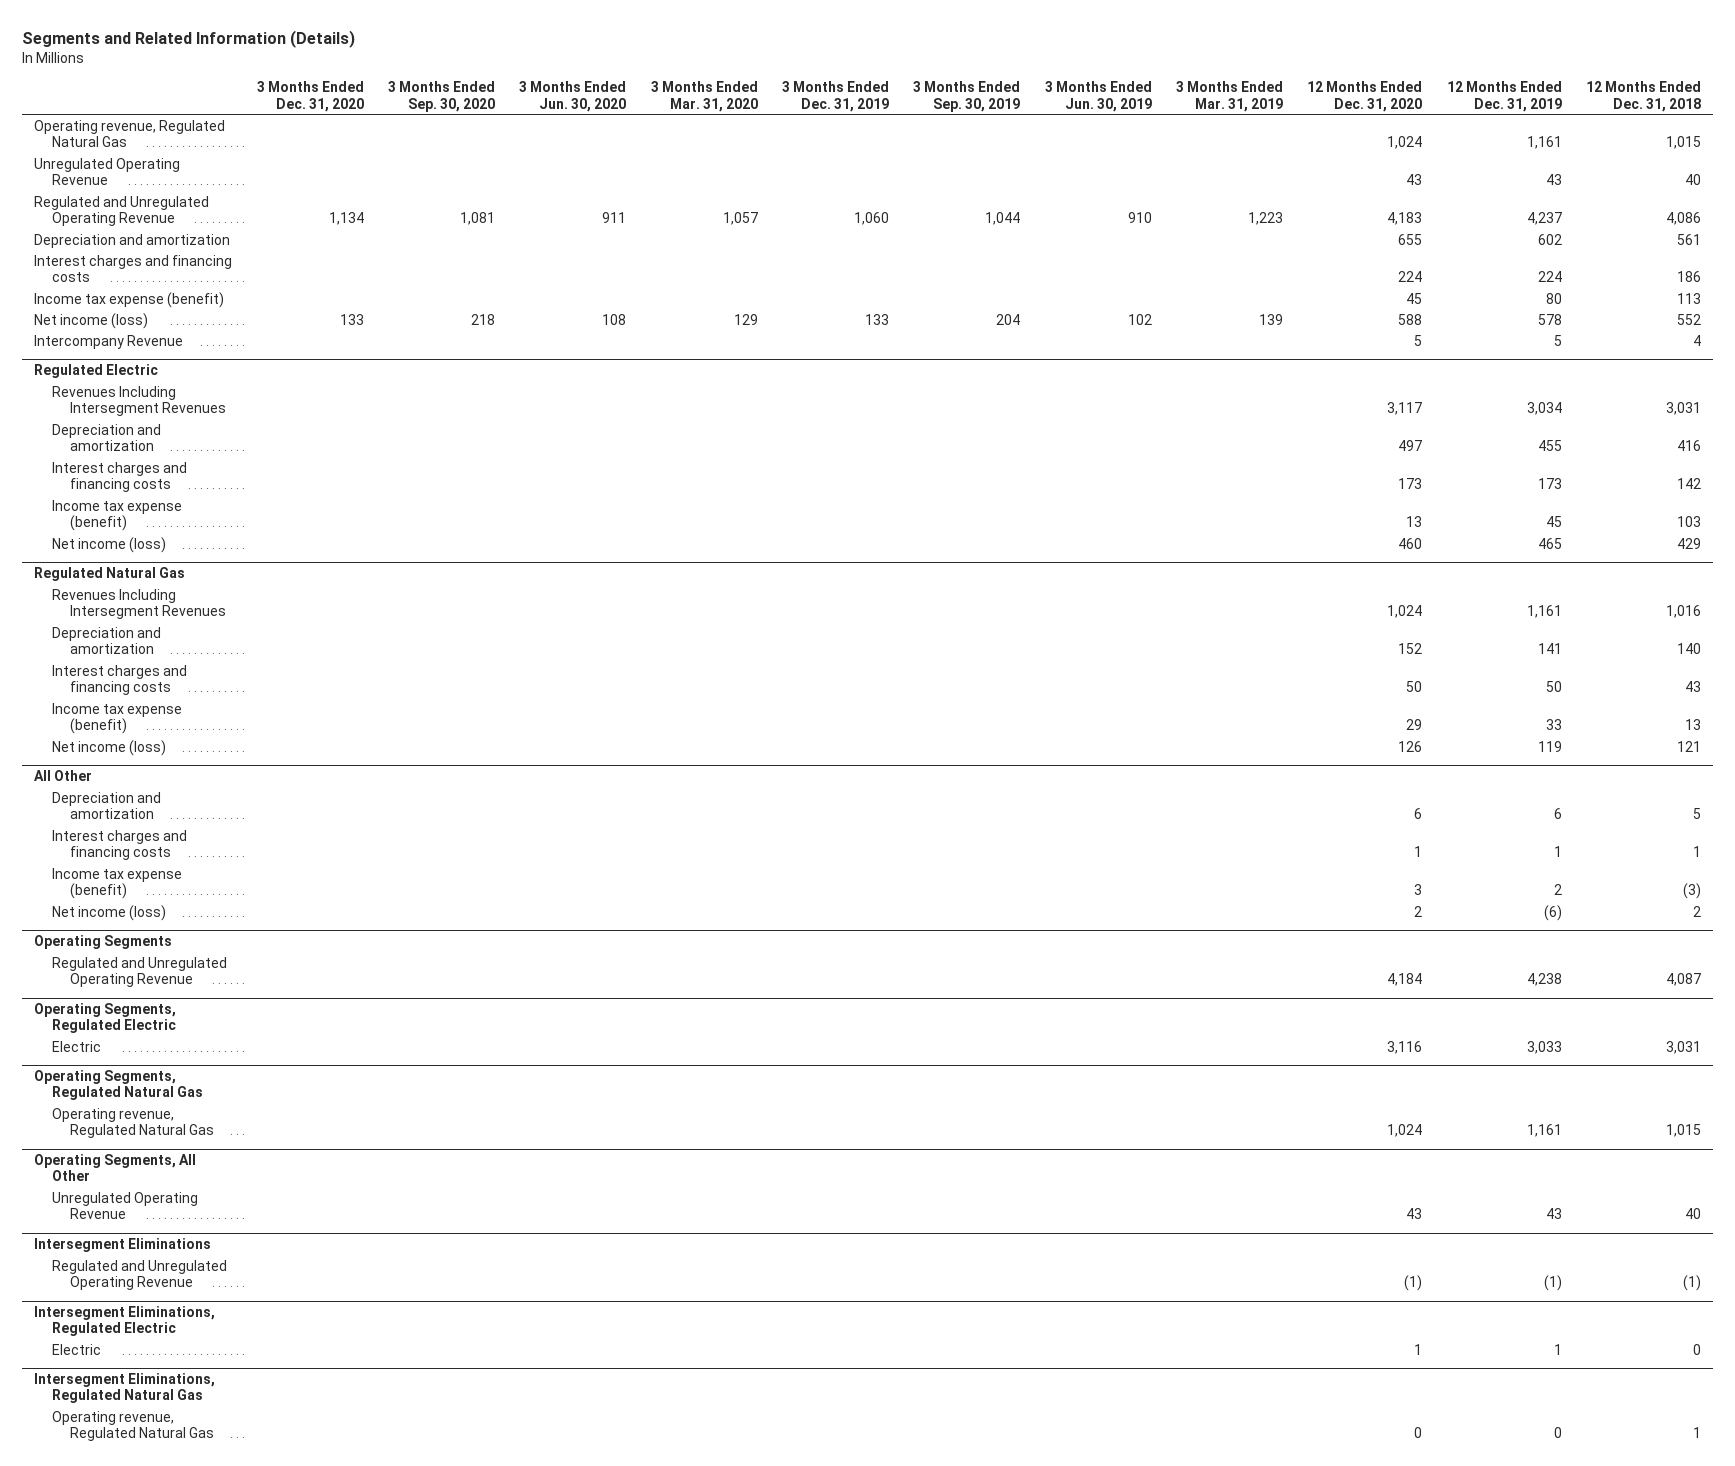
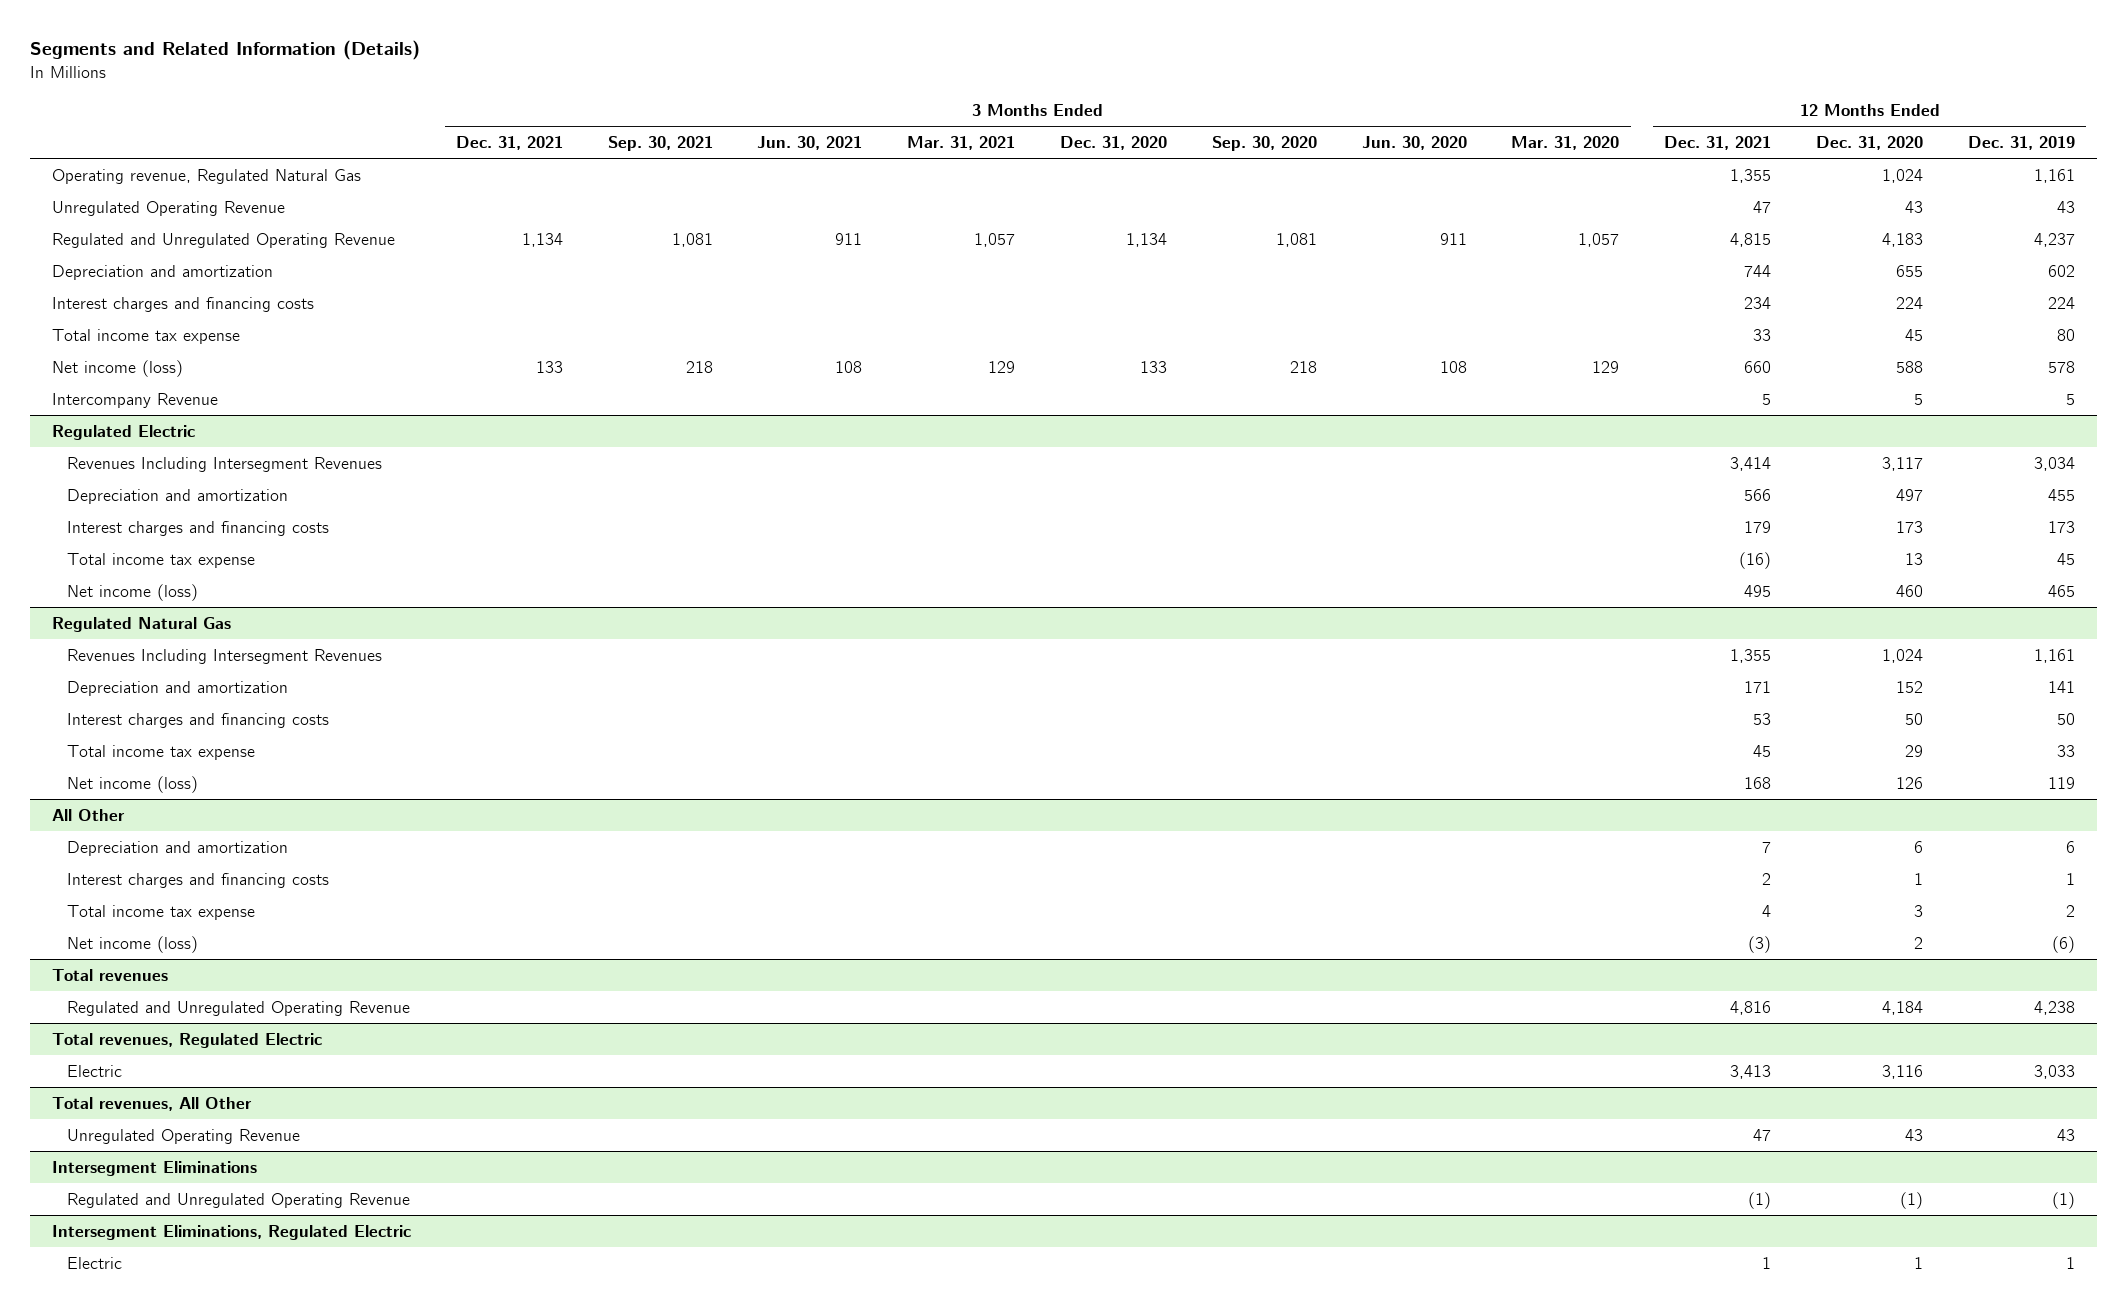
[781,81,889,112] 3 Months Ended Dec. 31, 2019 -> none
[913,81,1021,112] 3 Months Ended Sep. 30, 2019 -> none
[1044,81,1152,112] 3 Months Ended Jun. 30, 2019 -> none
[1175,81,1283,112] 3 Months Ended Mar. 31, 2019 -> none
[1585,81,1701,112] 12 Months Ended Dec. 31, 2018 -> none
none -> [455,135,563,150] Dec. 31, 2021
none -> [607,135,713,151] Sep. 30, 2021
none -> [757,135,863,150] Jun. 30, 2021
none -> [907,135,1016,150] Mar. 31, 2021
none -> [1664,135,1772,150] Dec. 31, 2021
[34,291,225,308] Income tax expense (benefit) -> [52,328,241,344] Total income tax expense
[52,499,183,532] Income tax expense (benefit) -> [66,552,255,568] Total income tax expense
[52,702,183,735] Income tax expense (benefit) -> [66,744,255,760] Total income tax expense
[52,867,183,900] Income tax expense (benefit) -> [66,904,255,920] Total income tax expense
[34,934,173,949] Operating Segments -> [52,968,169,981] Total revenues
[34,1002,177,1034] Operating Segments, Regulated Electric -> none
none -> [52,1032,323,1048] Total revenues, Regulated Electric
[34,1069,204,1101] Operating Segments, Regulated Natural Gas -> none
[52,1107,215,1139] Operating revenue, Regulated Natural Gas -> none
[34,1153,197,1182] Operating Segments, All Other -> none
none -> [52,1096,253,1111] Total revenues, All Other
[34,1372,216,1404] Intersegment Eliminations, Regulated Natural Gas -> none
[52,1410,215,1442] Operating revenue, Regulated Natural Gas -> none

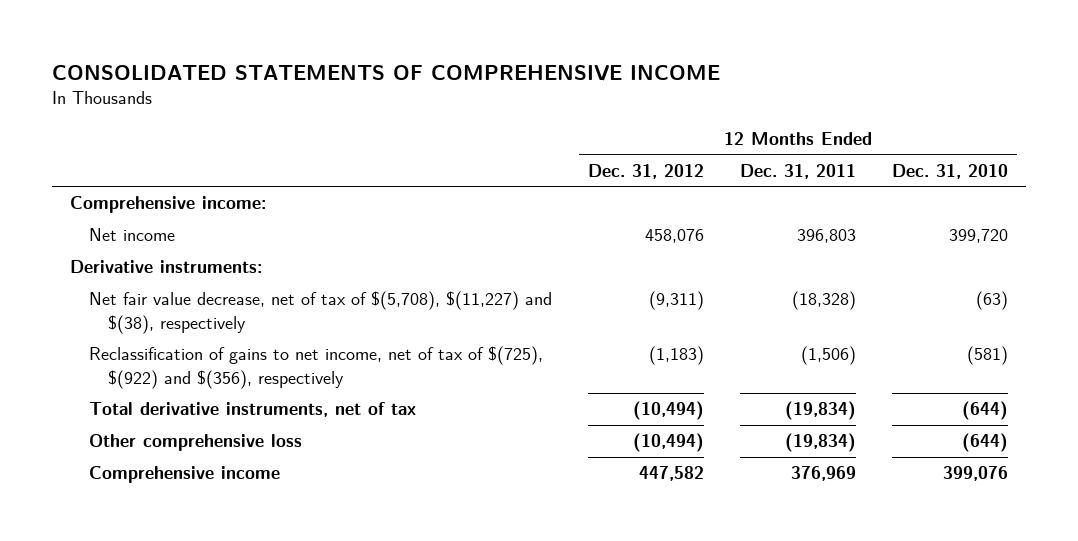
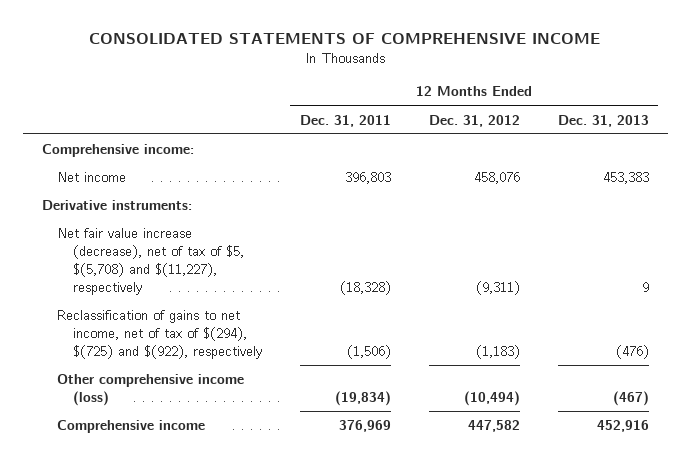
[892,163,1009,179] Dec. 31, 2010 -> none
none -> [557,114,649,127] Dec. 31, 2013
[88,402,416,418] Total derivative instruments, net of tax -> none
[88,291,552,334] Net fair value decrease, net of tax of $(5,708), $(11,227) and $(38), respectively -> [57,227,244,296] Net fair value increase (decrease), net of tax of $5, $(5,708) and $(11,227), respectively
[88,346,543,389] Reclassification of gains to net income, net of tax of $(725), $(922) and $(356), respectively -> [57,309,262,360] Reclassification of gains to net income, net of tax of $(294), $(725) and $(922), respectively
[88,434,302,452] Other comprehensive loss -> [57,373,245,407] Other comprehensive income (loss)

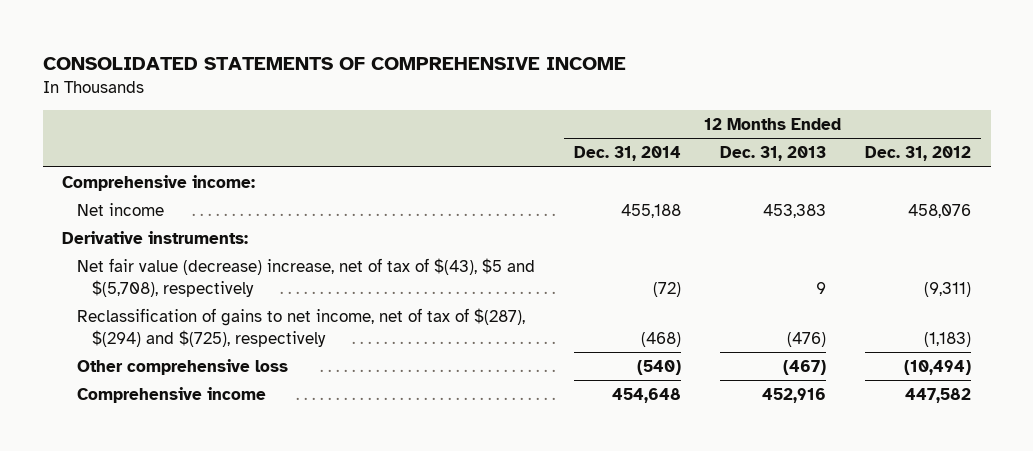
[299,114,391,127] Dec. 31, 2011 -> none
none -> [574,146,682,162] Dec. 31, 2014
[57,227,244,296] Net fair value increase (decrease), net of tax of $5, $(5,708) and $(11,227), respectively -> [77,258,536,297] Net fair value (decrease) increase, net of tax of $(43), $5 and $(5,708), respectively
[57,309,262,360] Reclassification of gains to net income, net of tax of $(294), $(725) and $(922), respectively -> [77,308,526,347] Reclassification of gains to net income, net of tax of $(287), $(294) and $(725), respectively
[57,373,245,407] Other comprehensive income (loss) -> [77,359,289,376] Other comprehensive loss

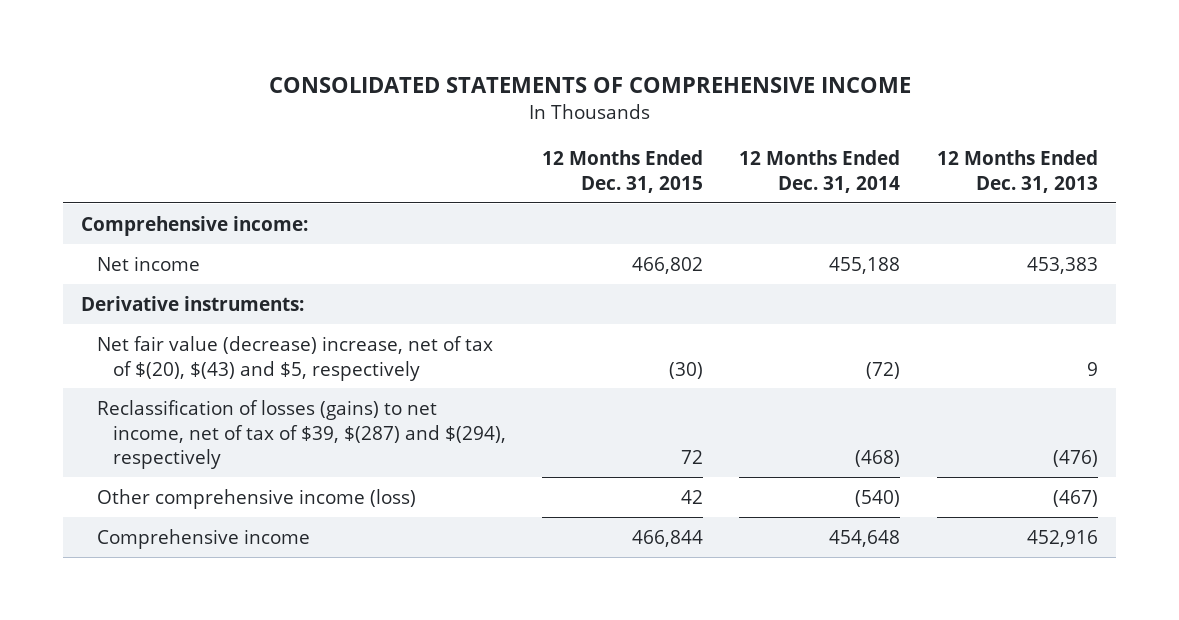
[865,146,972,162] Dec. 31, 2012 -> none
none -> [541,149,703,193] 12 Months Ended Dec. 31, 2015
[77,258,536,297] Net fair value (decrease) increase, net of tax of $(43), $5 and $(5,708), respectively -> [96,335,493,381] Net fair value (decrease) increase, net of tax of $(20), $(43) and $5, respectively
[77,308,526,347] Reclassification of gains to net income, net of tax of $(287), $(294) and $(725), respectively -> [96,399,506,470] Reclassification of losses (gains) to net income, net of tax of $39, $(287) and $(294), respectively
[77,359,289,376] Other comprehensive loss -> [96,488,416,509] Other comprehensive income (loss)

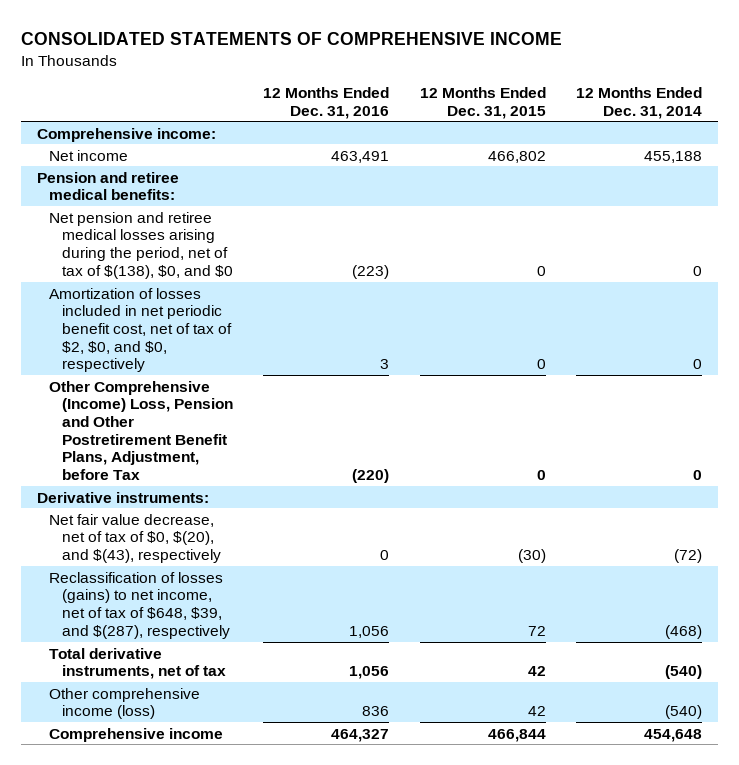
[936,149,1098,193] 12 Months Ended Dec. 31, 2013 -> none
none -> [263,86,390,119] 12 Months Ended Dec. 31, 2016
none -> [36,171,179,201] Pension and retiree medical benefits:
none -> [49,211,233,279] Net pension and retiree medical losses arising during the period, net of tax of $(138), $0, and $0
none -> [49,287,232,373] Amortization of losses included in net periodic benefit cost, net of tax of $2, $0, and $0, respectively
none -> [49,380,233,481] Other Comprehensive (Income) Loss, Pension and Other Postretirement Benefit Plans, Adjustment, before Tax
[96,335,493,381] Net fair value (decrease) increase, net of tax of $(20), $(43) and $5, respectively -> [49,513,221,563] Net fair value decrease, net of tax of $0, $(20), and $(43), respectively
[96,399,506,470] Reclassification of losses (gains) to net income, net of tax of $39, $(287) and $(294), respectively -> [49,571,230,639] Reclassification of losses (gains) to net income, net of tax of $648, $39, and $(287), respectively
none -> [49,647,226,680] Total derivative instruments, net of tax

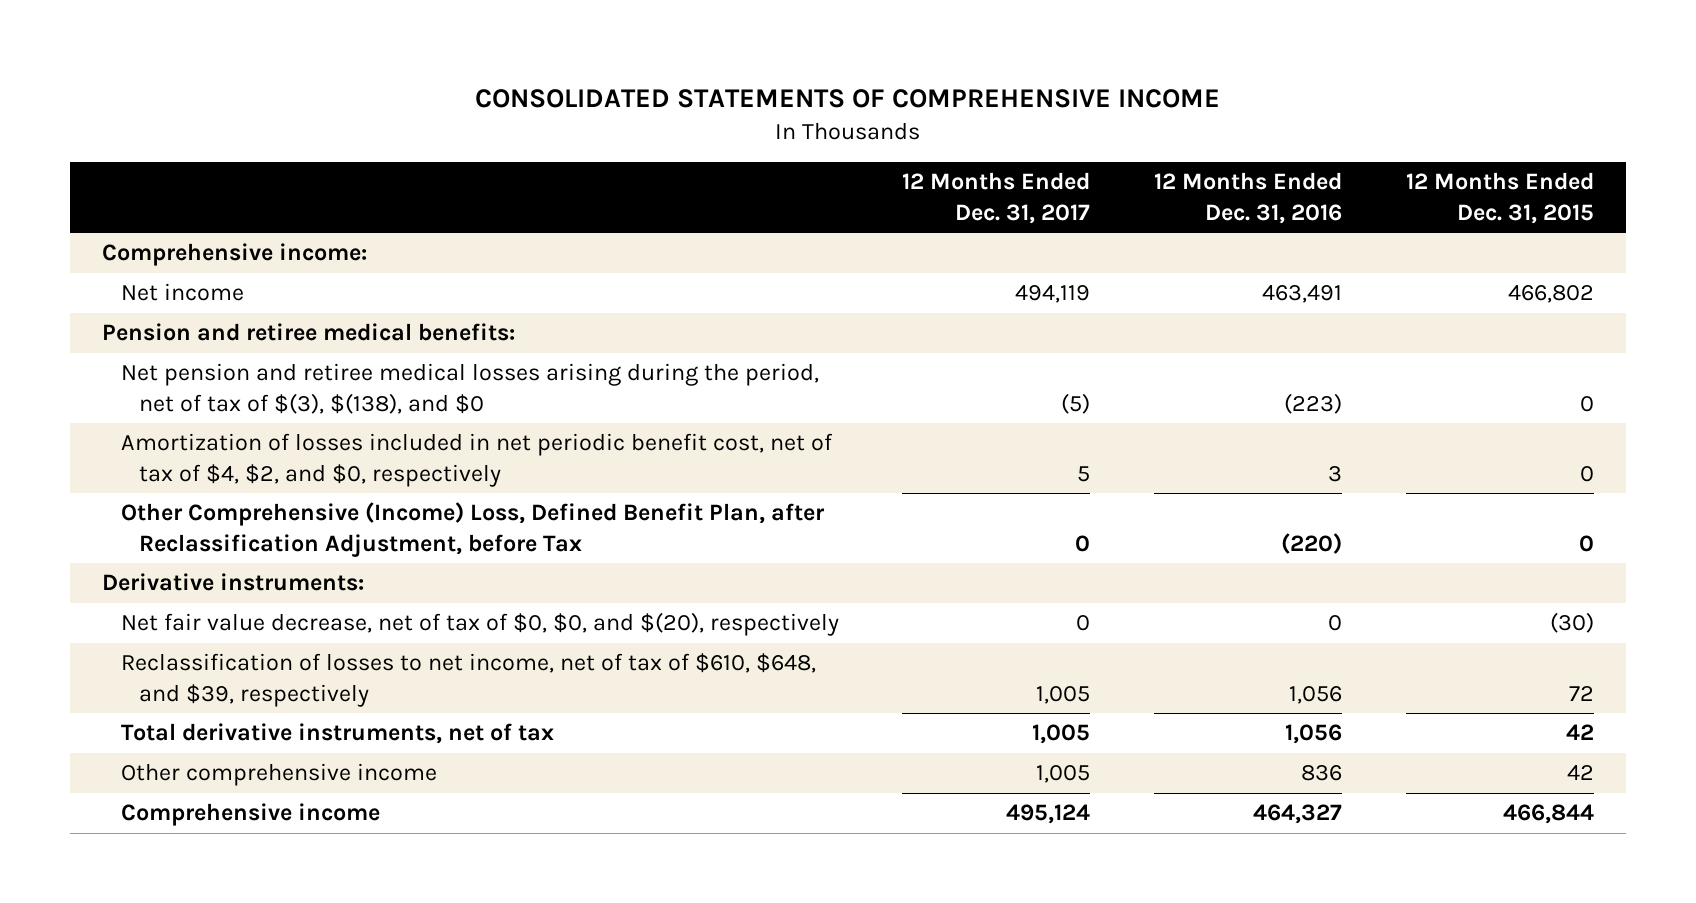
[576,86,703,119] 12 Months Ended Dec. 31, 2014 -> none
none -> [902,172,1091,224] 12 Months Ended Dec. 31, 2017
[49,211,233,279] Net pension and retiree medical losses arising during the period, net of tax of $(138), $0, and $0 -> [120,363,819,414] Net pension and retiree medical losses arising during the period, net of tax of $(3), $(138), and $0
[49,287,232,373] Amortization of losses included in net periodic benefit cost, net of tax of $2, $0, and $0, respectively -> [120,433,833,487] Amortization of losses included in net periodic benefit cost, net of tax of $4, $2, and $0, respectively
[49,380,233,481] Other Comprehensive (Income) Loss, Pension and Other Postretirement Benefit Plans, Adjustment, before Tax -> [120,502,825,557] Other Comprehensive (Income) Loss, Defined Benefit Plan, after Reclassification Adjustment, before Tax
[49,513,221,563] Net fair value decrease, net of tax of $0, $(20), and $(43), respectively -> [120,612,839,637] Net fair value decrease, net of tax of $0, $0, and $(20), respectively
[49,571,230,639] Reclassification of losses (gains) to net income, net of tax of $648, $39, and $(287), respectively -> [120,653,816,707] Reclassification of losses to net income, net of tax of $610, $648, and $39, respectively
[49,687,201,720] Other comprehensive income (loss) -> [120,763,437,787] Other comprehensive income

